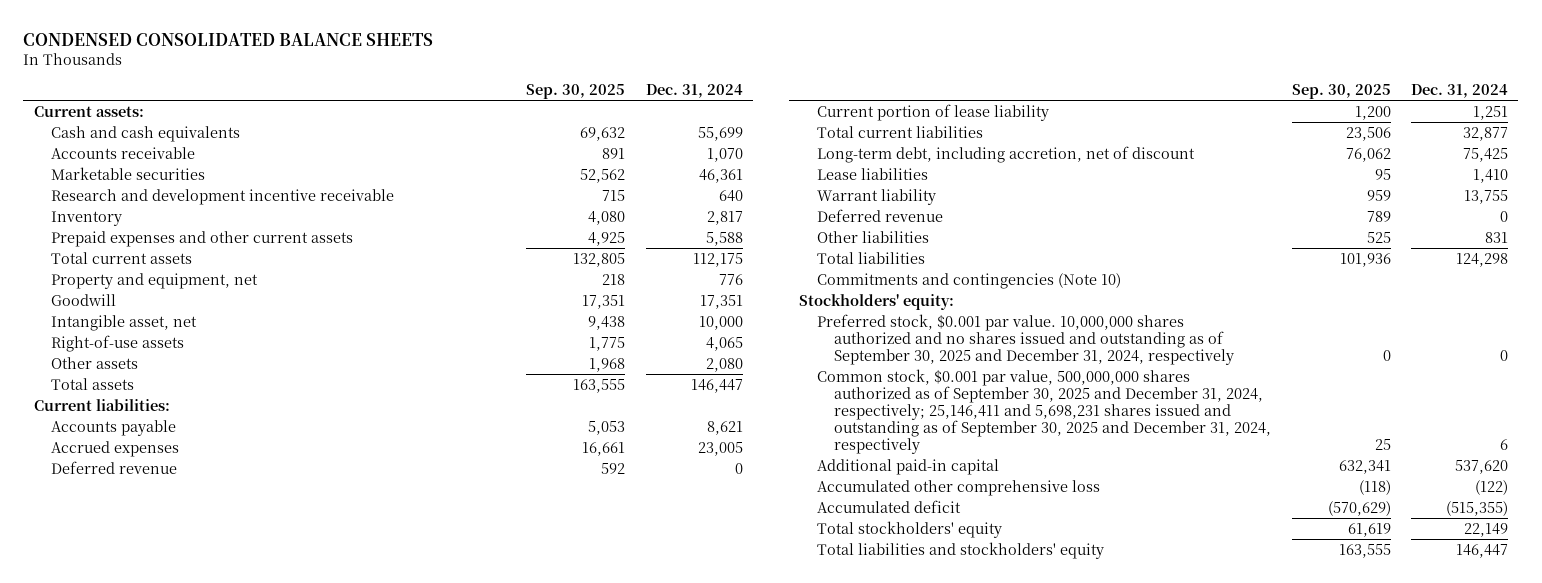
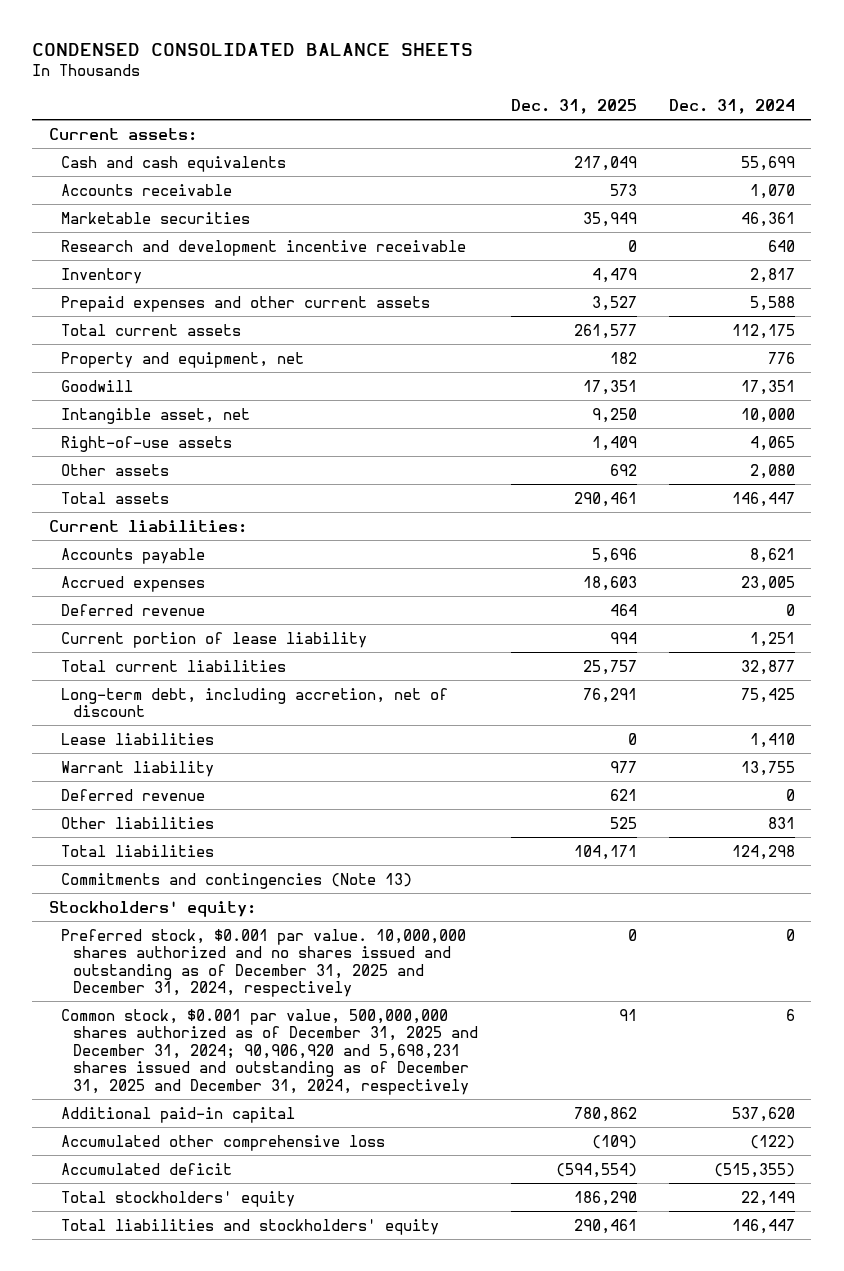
[526,84,626,100] Sep. 30, 2025 -> none
none -> [510,99,637,115] Dec. 31, 2025
[816,272,1121,289] Commitments and contingencies (Note 10) -> [60,872,412,889] Commitments and contingencies (Note 13)
[816,313,1235,365] Preferred stock, $0.001 par value. 10,000,000 shares authorized and no shares issued and outstanding as of September 30, 2025 and December 31, 2024, respectively -> [60,928,466,998] Preferred stock, $0.001 par value. 10,000,000 shares authorized and no shares issued and outstanding as of December 31, 2025 and December 31, 2024, respectively
[816,368,1272,455] Common stock, $0.001 par value, 500,000,000 shares authorized as of September 30, 2025 and December 31, 2024, respectively; 25,146,411 and 5,698,231 shares issued and outstanding as of September 30, 2025 and December 31, 2024, respectively -> [60,1008,479,1095] Common stock, $0.001 par value, 500,000,000 shares authorized as of December 31, 2025 and December 31, 2024; 90,906,920 and 5,698,231 shares issued and outstanding as of December 31, 2025 and December 31, 2024, respectively

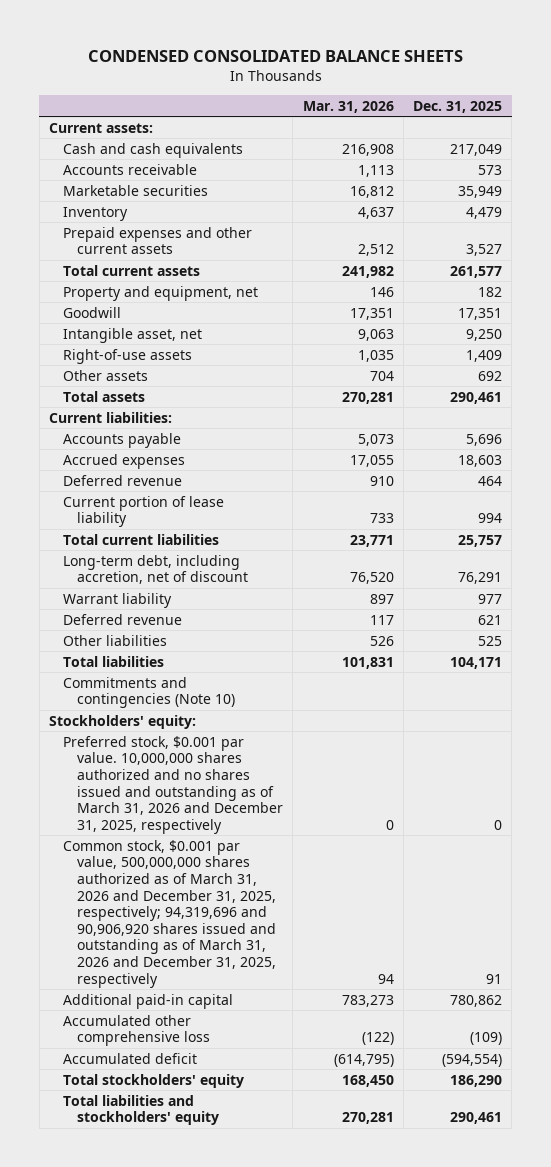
[669,99,796,115] Dec. 31, 2024 -> none
none -> [302,100,394,113] Mar. 31, 2026
[60,239,466,256] Research and development incentive receivable -> none
[60,732,214,745] Lease liabilities -> none
[60,872,412,889] Commitments and contingencies (Note 13) -> [63,676,236,709] Commitments and contingencies (Note 10)
[60,928,466,998] Preferred stock, $0.001 par value. 10,000,000 shares authorized and no shares issued and outstanding as of December 31, 2025 and December 31, 2024, respectively -> [63,735,284,834] Preferred stock, $0.001 par value. 10,000,000 shares authorized and no shares issued and outstanding as of March 31, 2026 and December 31, 2025, respectively
[60,1008,479,1095] Common stock, $0.001 par value, 500,000,000 shares authorized as of December 31, 2025 and December 31, 2024; 90,906,920 and 5,698,231 shares issued and outstanding as of December 31, 2025 and December 31, 2024, respectively -> [63,839,277,988] Common stock, $0.001 par value, 500,000,000 shares authorized as of March 31, 2026 and December 31, 2025, respectively; 94,319,696 and 90,906,920 shares issued and outstanding as of March 31, 2026 and December 31, 2025, respectively

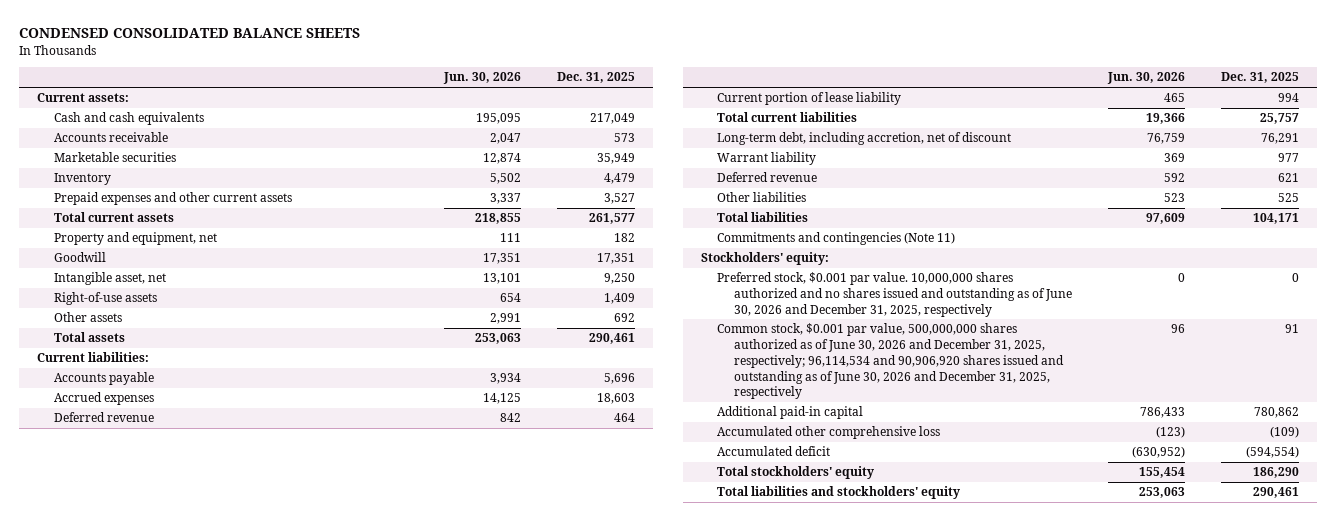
[302,100,394,113] Mar. 31, 2026 -> none
none -> [442,72,521,85] Jun. 30, 2026
[63,676,236,709] Commitments and contingencies (Note 10) -> [717,232,956,246] Commitments and contingencies (Note 11)
[63,735,284,834] Preferred stock, $0.001 par value. 10,000,000 shares authorized and no shares issued and outstanding as of March 31, 2026 and December 31, 2025, respectively -> [717,272,1072,317] Preferred stock, $0.001 par value. 10,000,000 shares authorized and no shares issued and outstanding as of June 30, 2026 and December 31, 2025, respectively
[63,839,277,988] Common stock, $0.001 par value, 500,000,000 shares authorized as of March 31, 2026 and December 31, 2025, respectively; 94,319,696 and 90,906,920 shares issued and outstanding as of March 31, 2026 and December 31, 2025, respectively -> [717,323,1064,400] Common stock, $0.001 par value, 500,000,000 shares authorized as of June 30, 2026 and December 31, 2025, respectively; 96,114,534 and 90,906,920 shares issued and outstanding as of June 30, 2026 and December 31, 2025, respectively

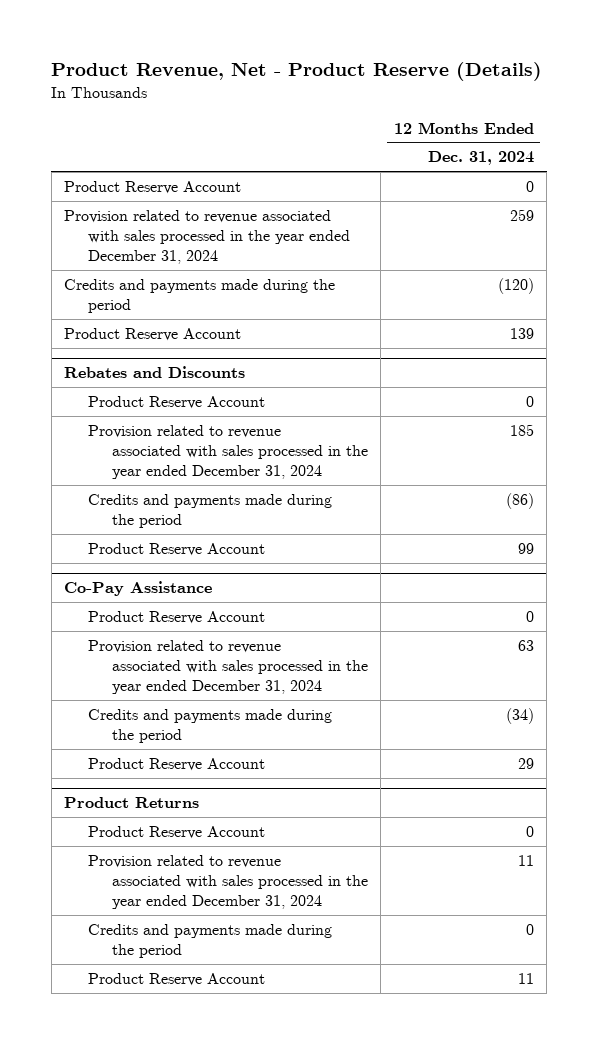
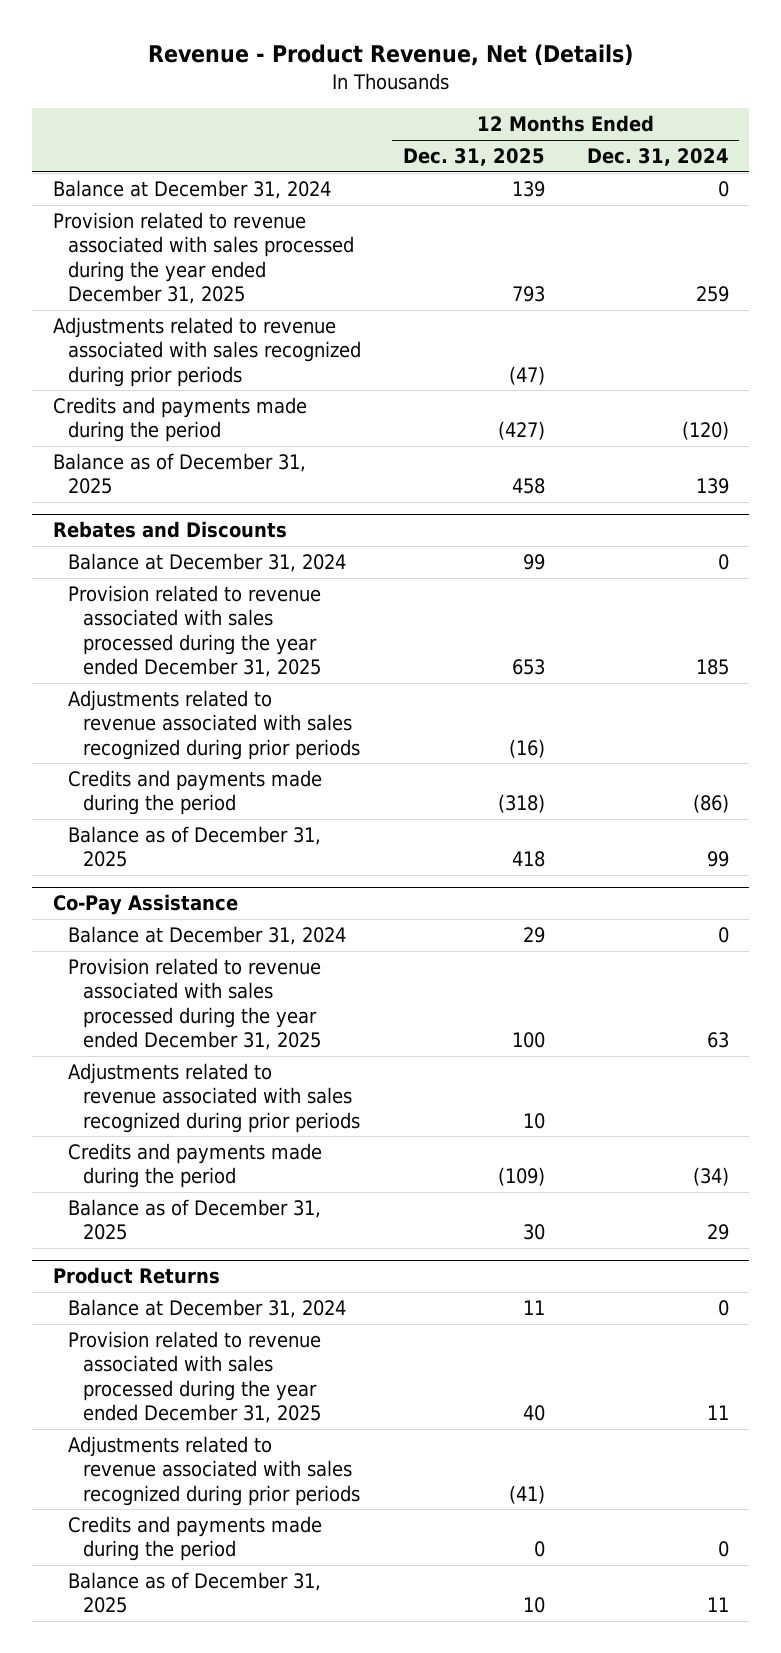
[51,62,543,82] Product Revenue, Net - Product Reserve (Details) -> [147,44,633,67] Revenue - Product Revenue, Net (Details)
none -> [402,148,545,167] Dec. 31, 2025
[64,180,242,194] Product Reserve Account -> [52,179,331,199] Balance at December 31, 2024
[64,209,350,265] Provision related to revenue associated with sales processed in the year ended December 31, 2024 -> [52,211,355,305] Provision related to revenue associated with sales processed during the year ended December 31, 2025
none -> [52,316,362,387] Adjustments related to revenue associated with sales recognized during prior periods
[64,327,242,341] Product Reserve Account -> [52,452,306,495] Balance as of December 31, 2025
[87,395,265,409] Product Reserve Account -> [68,552,347,572] Balance at December 31, 2024
[87,424,368,480] Provision related to revenue associated with sales processed in the year ended December 31, 2024 -> [68,584,322,678] Provision related to revenue associated with sales processed during the year ended December 31, 2025
none -> [68,689,361,760] Adjustments related to revenue associated with sales recognized during prior periods
[87,542,265,556] Product Reserve Account -> [68,825,322,868] Balance as of December 31, 2025
[87,610,265,624] Product Reserve Account -> [68,925,347,945] Balance at December 31, 2024
[87,639,368,695] Provision related to revenue associated with sales processed in the year ended December 31, 2024 -> [68,957,322,1051] Provision related to revenue associated with sales processed during the year ended December 31, 2025
none -> [68,1062,361,1133] Adjustments related to revenue associated with sales recognized during prior periods
[87,757,265,771] Product Reserve Account -> [68,1198,322,1241] Balance as of December 31, 2025
[87,825,265,839] Product Reserve Account -> [68,1298,347,1318] Balance at December 31, 2024
[87,854,368,910] Provision related to revenue associated with sales processed in the year ended December 31, 2024 -> [68,1330,322,1424] Provision related to revenue associated with sales processed during the year ended December 31, 2025
none -> [68,1435,361,1506] Adjustments related to revenue associated with sales recognized during prior periods
[87,972,265,986] Product Reserve Account -> [68,1571,322,1614] Balance as of December 31, 2025

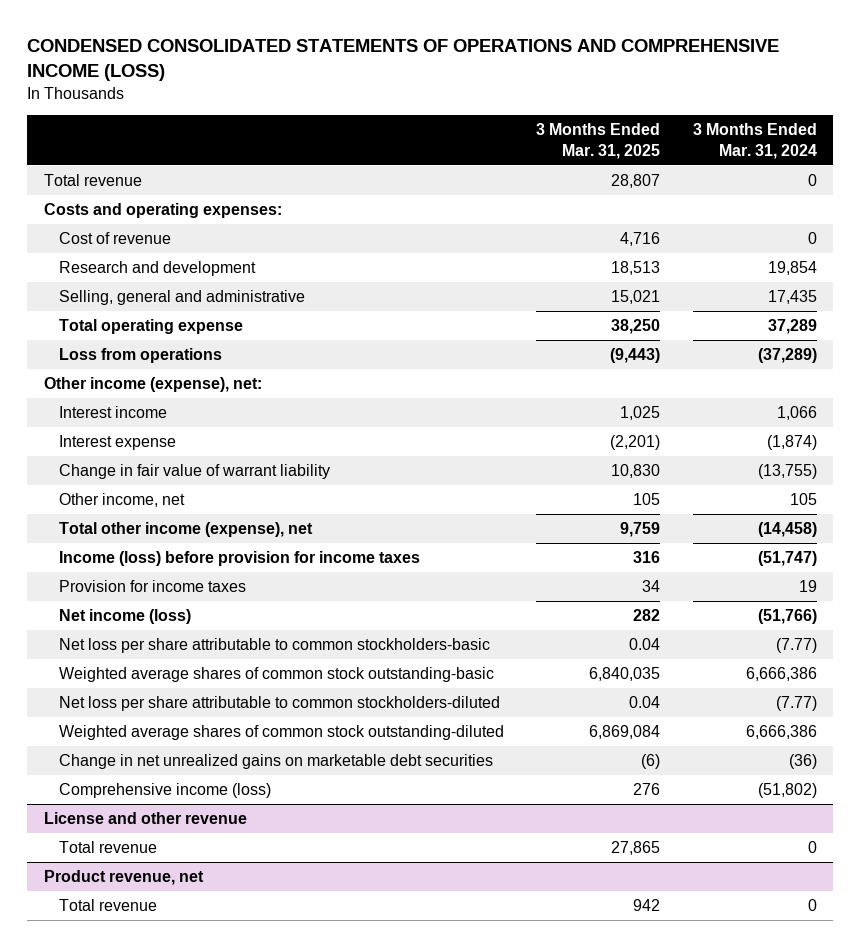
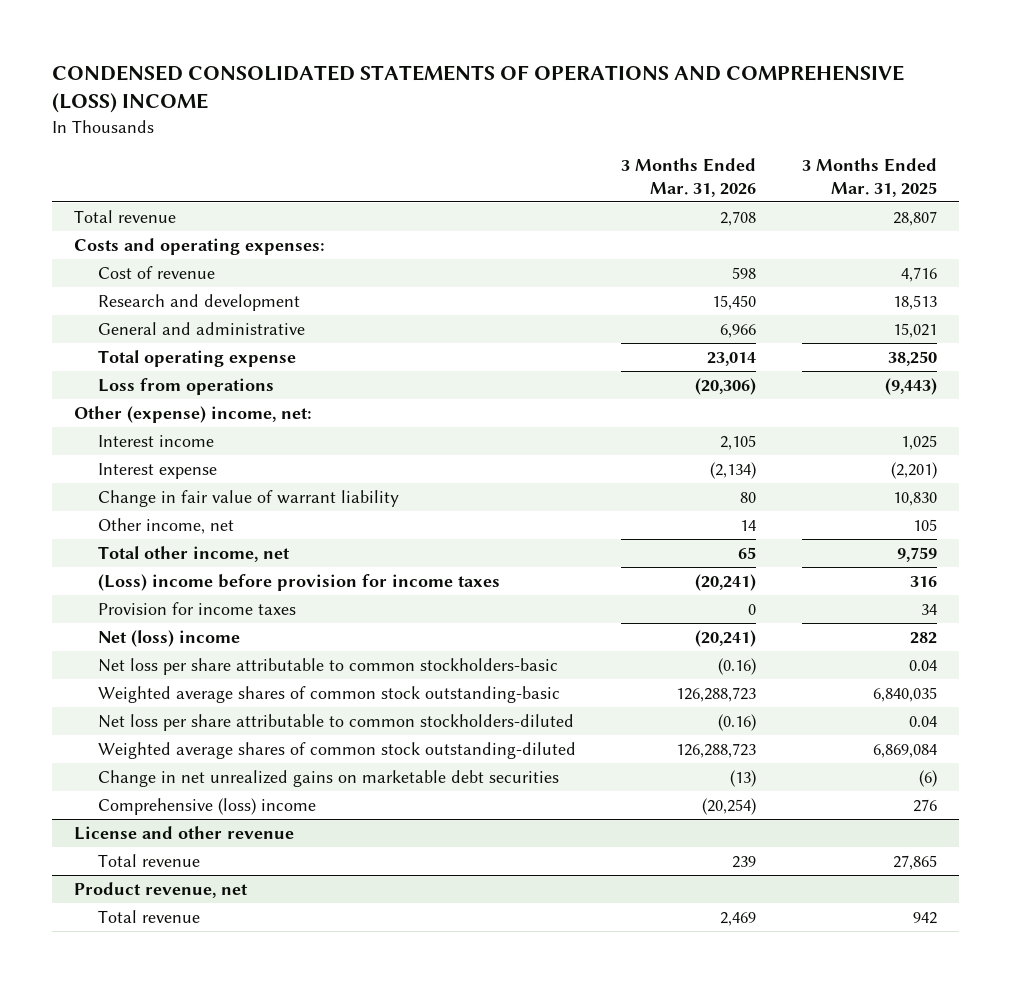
[27,39,780,82] CONDENSED CONSOLIDATED STATEMENTS OF OPERATIONS AND COMPREHENSIVE INCOME (LOSS) -> [51,64,904,114] CONDENSED CONSOLIDATED STATEMENTS OF OPERATIONS AND COMPREHENSIVE (LOSS) INCOME
[692,123,817,159] 3 Months Ended Mar. 31, 2024 -> none
none -> [621,158,757,197] 3 Months Ended Mar. 31, 2026
[58,290,305,306] Selling, general and administrative -> [98,322,306,336] General and administrative
[43,377,262,393] Other income (expense), net: -> [74,406,313,424] Other (expense) income, net:
[58,522,313,538] Total other income (expense), net -> [98,546,291,563] Total other income, net
[58,551,420,567] Income (loss) before provision for income taxes -> [98,574,501,592] (Loss) income before provision for income taxes
[58,609,191,625] Net income (loss) -> [98,630,241,648] Net (loss) income
[58,783,271,799] Comprehensive income (loss) -> [98,798,317,816] Comprehensive (loss) income

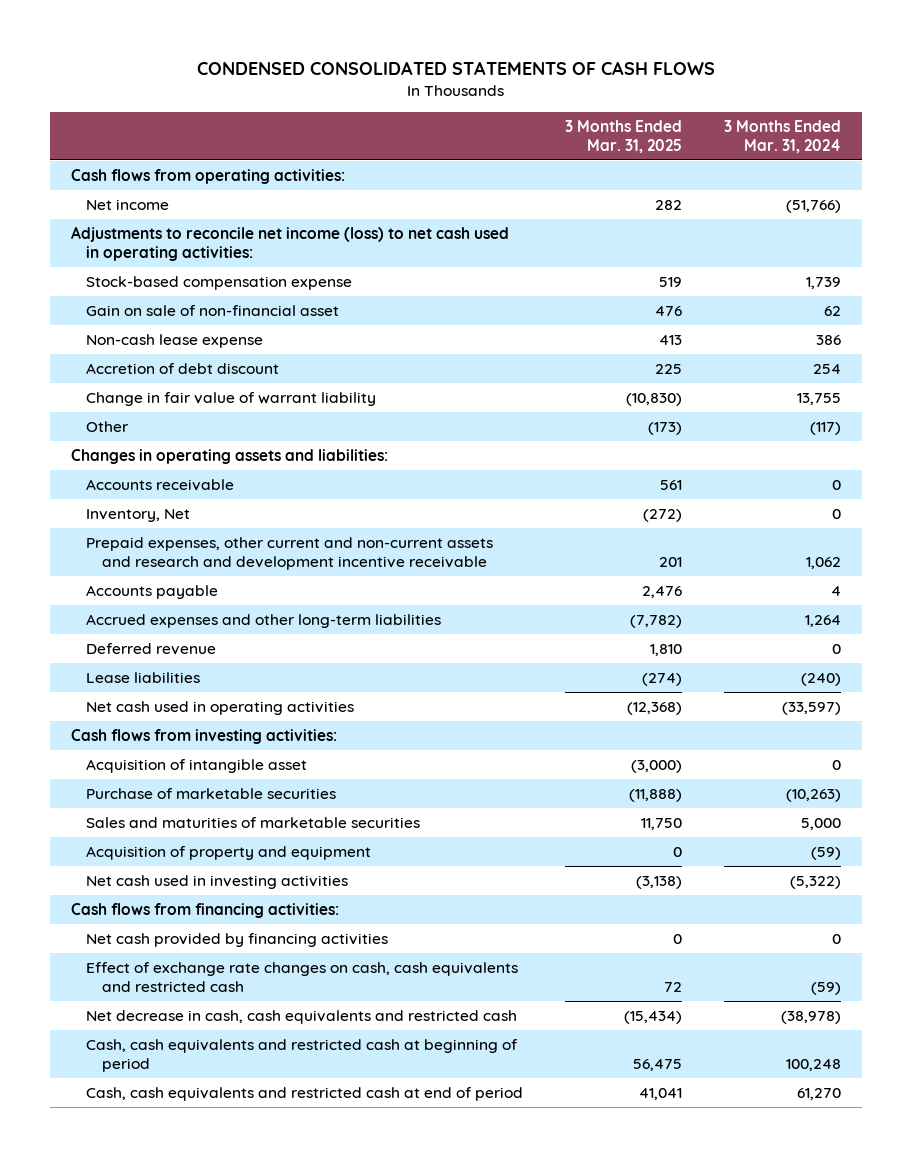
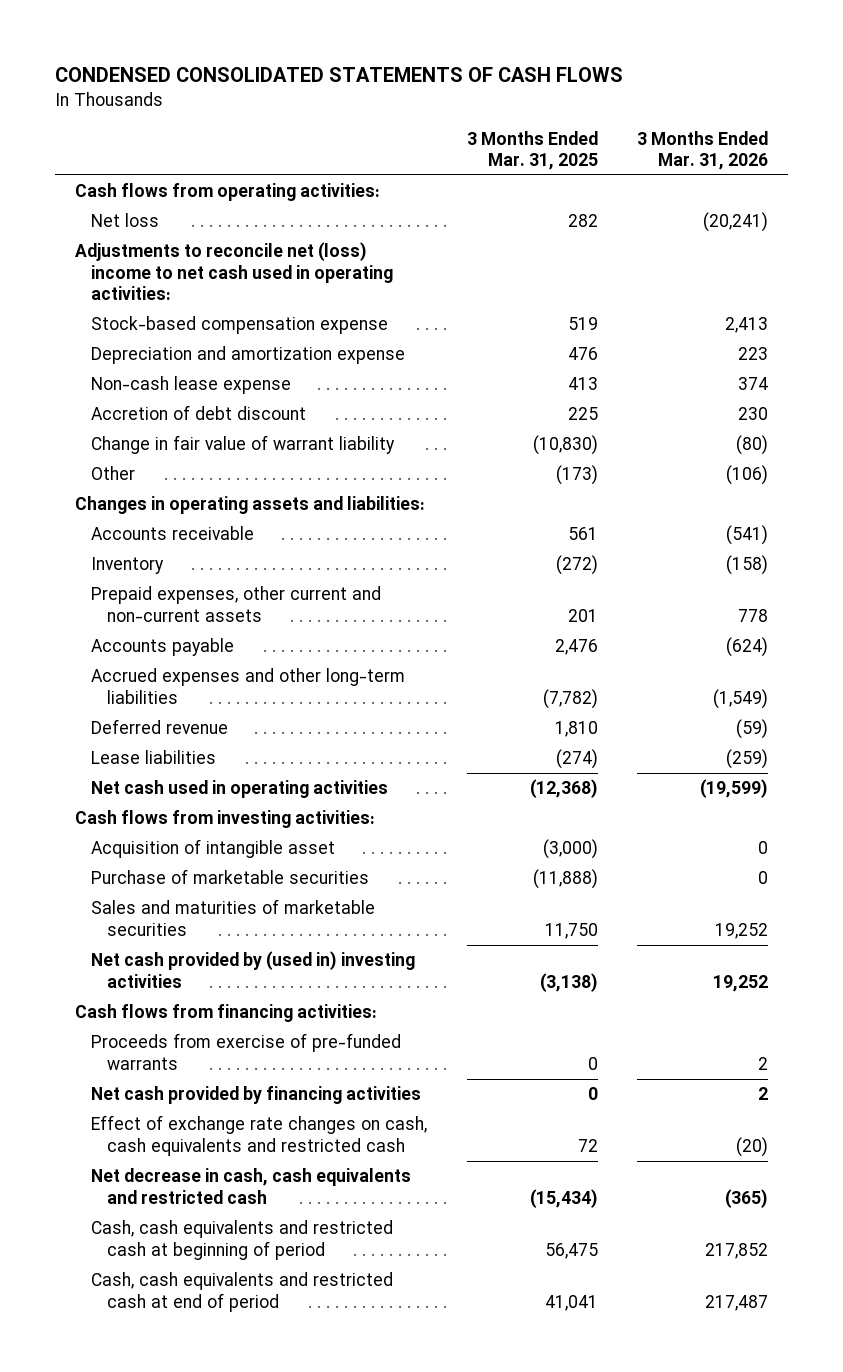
[723,119,841,153] 3 Months Ended Mar. 31, 2024 -> none
none -> [637,130,769,171] 3 Months Ended Mar. 31, 2026
[86,199,170,211] Net income -> [91,213,160,228] Net loss
[71,226,510,262] Adjustments to reconcile net income (loss) to net cash used in operating activities: -> [74,242,394,300] Adjustments to reconcile net (loss) income to net cash used in operating activities:
[86,305,340,317] Gain on sale of non-financial asset -> [91,346,406,365] Depreciation and amortization expense
[86,509,191,523] Inventory, Net -> [91,557,165,575] Inventory
[86,537,494,571] Prepaid expenses, other current and non-current assets and research and development incentive receivable -> [91,586,382,622] Prepaid expenses, other current and non-current assets
[86,846,372,861] Acquisition of property and equipment -> none
[86,875,349,890] Net cash used in investing activities -> [91,951,416,988] Net cash provided by (used in) investing activities
none -> [91,1033,402,1070] Proceeds from exercise of pre-funded warrants

